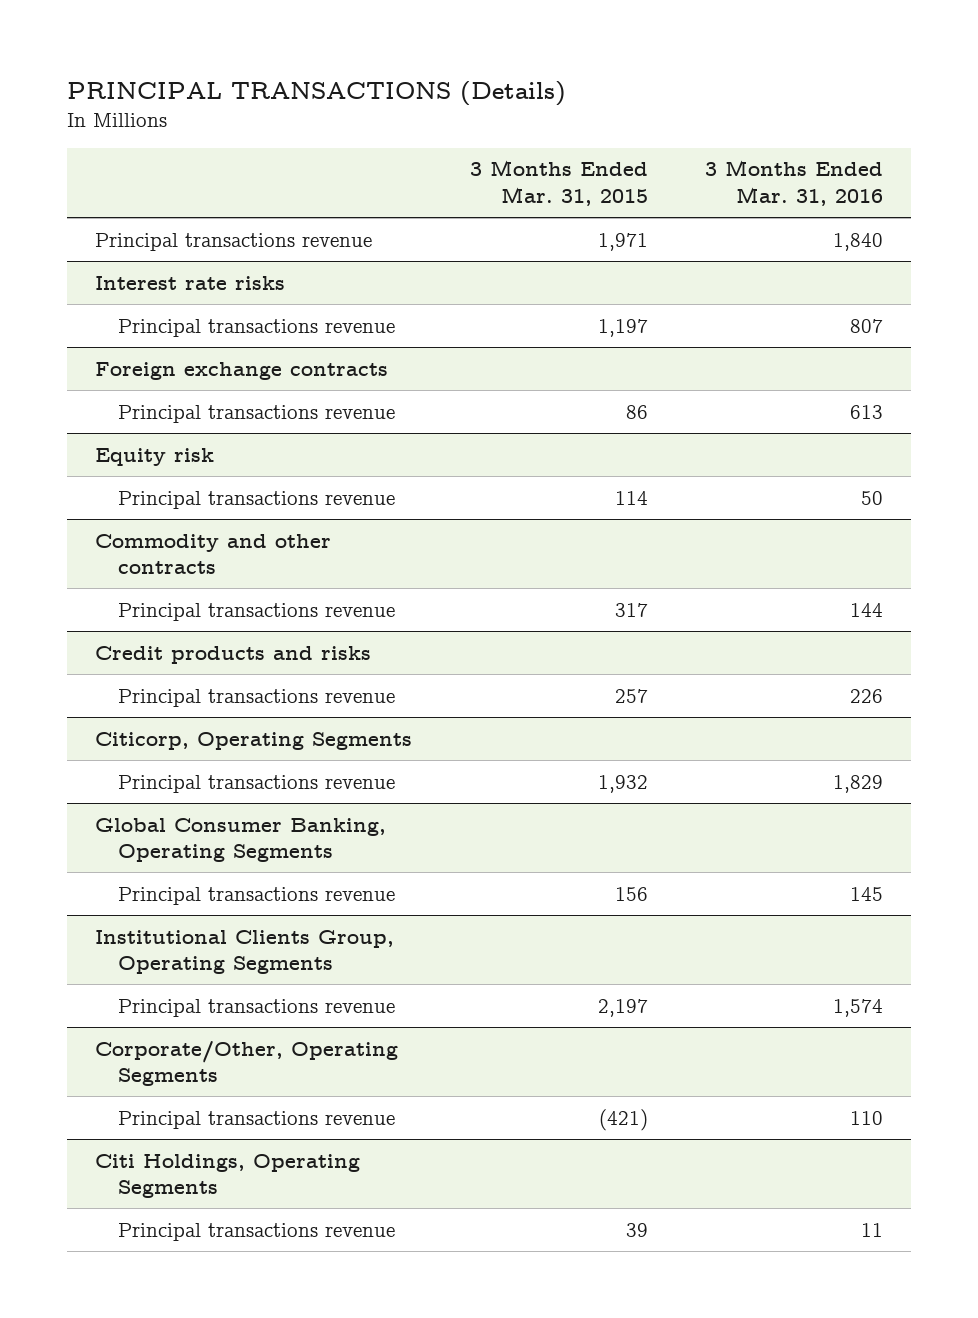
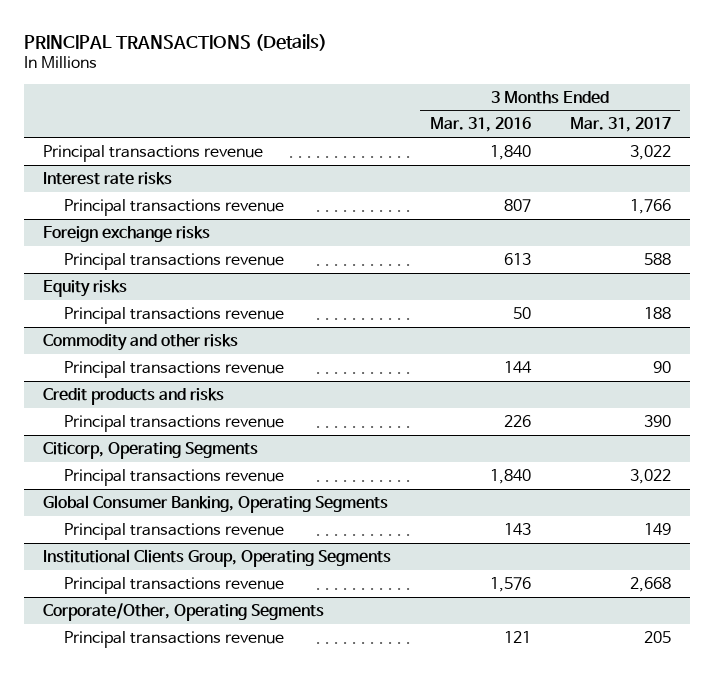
[469,160,648,206] 3 Months Ended Mar. 31, 2015 -> none
none -> [569,117,671,133] Mar. 31, 2017
[95,361,389,380] Foreign exchange contracts -> [43,225,211,242] Foreign exchange risks
[95,447,215,466] Equity risk -> [43,279,128,297] Equity risks
[95,533,332,575] Commodity and other contracts -> [43,333,239,351] Commodity and other risks
[832,774,883,793] 1,829 -> [490,468,532,484] 1,840
[849,886,883,901] 145 -> [504,522,532,535] 143
[832,998,883,1017] 1,574 -> [490,576,532,592] 1,576
[95,1153,361,1199] Citi Holdings, Operating Segments -> none
[117,1222,395,1241] Principal transactions revenue -> none
[849,1110,883,1125] 110 -> [504,630,532,643] 121

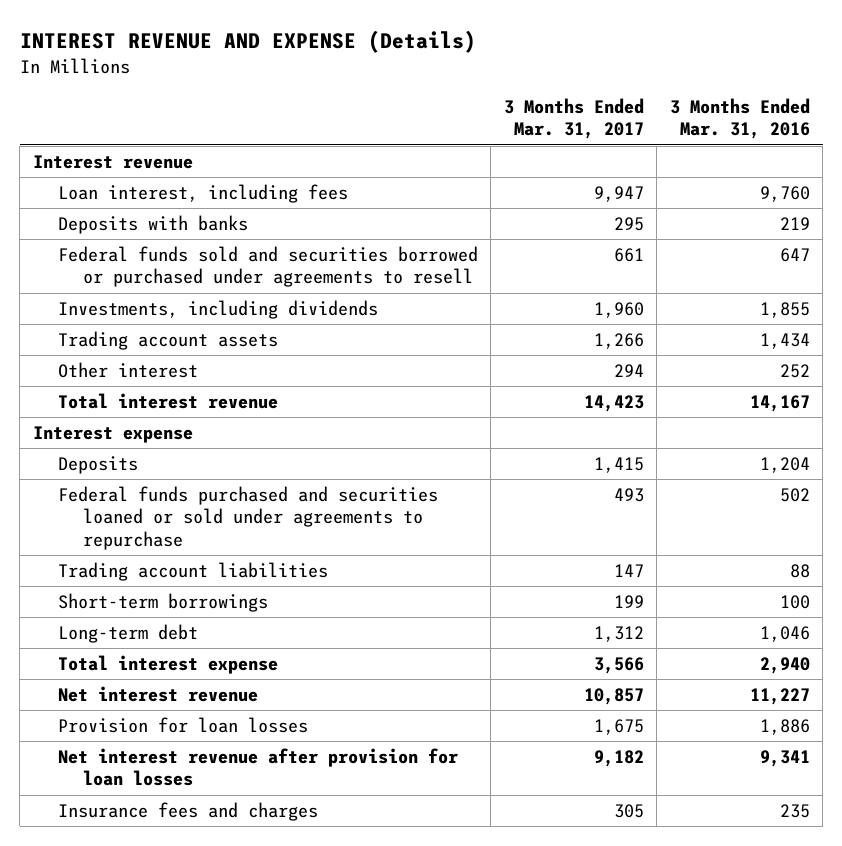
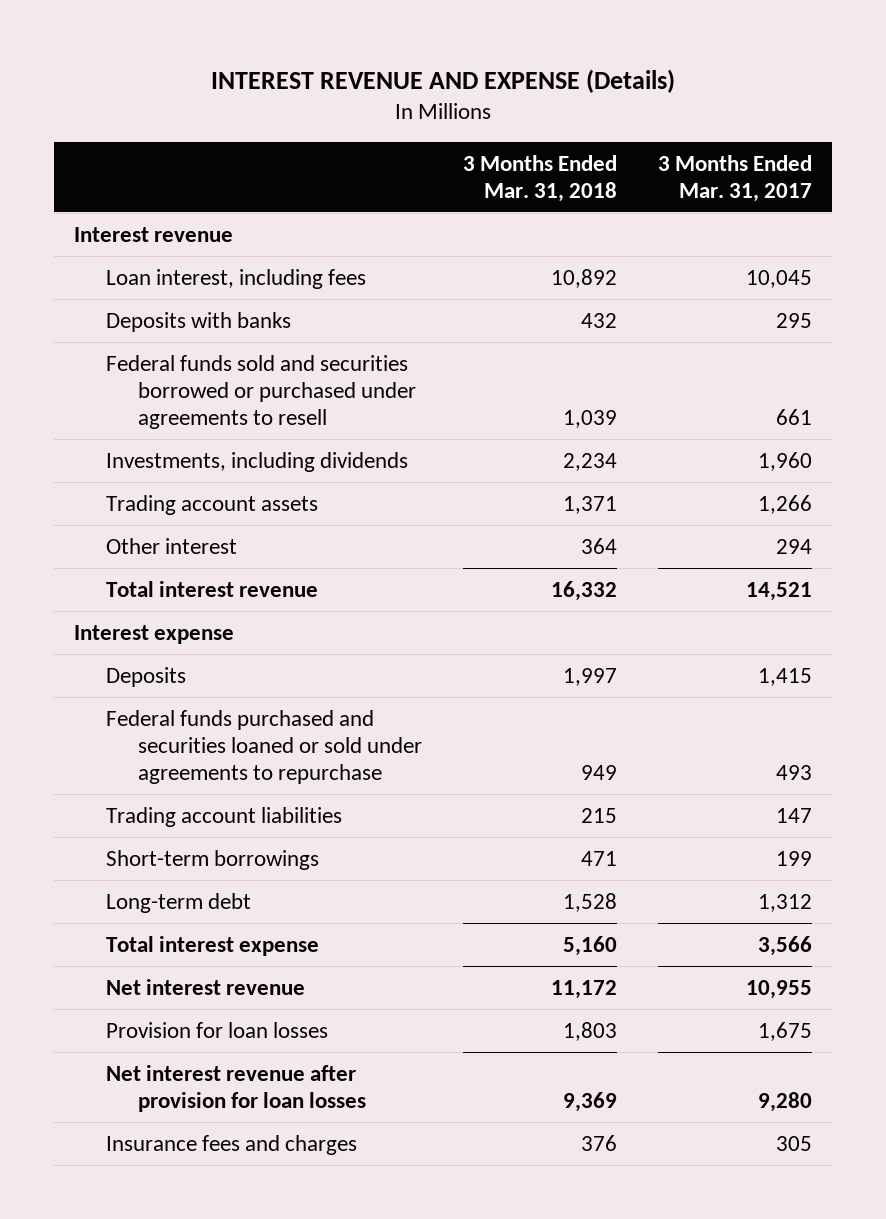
[669,97,810,140] 3 Months Ended Mar. 31, 2016 -> none
none -> [463,154,618,202] 3 Months Ended Mar. 31, 2018
[593,186,644,203] 9,947 -> [745,269,812,288] 10,045
[583,395,644,413] 14,423 -> [745,581,812,601] 14,521
[583,688,644,706] 10,857 -> [745,979,812,999] 10,955
[593,750,644,768] 9,182 -> [757,1091,812,1112] 9,280

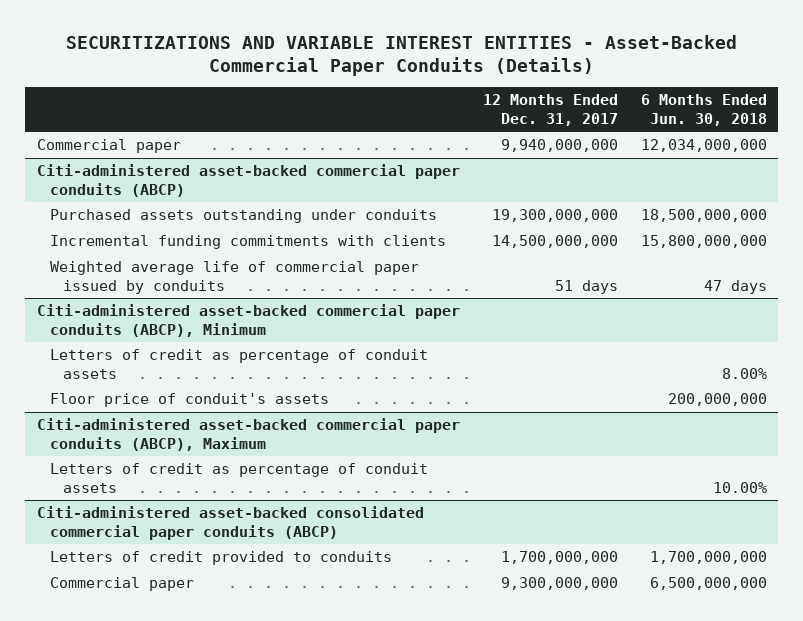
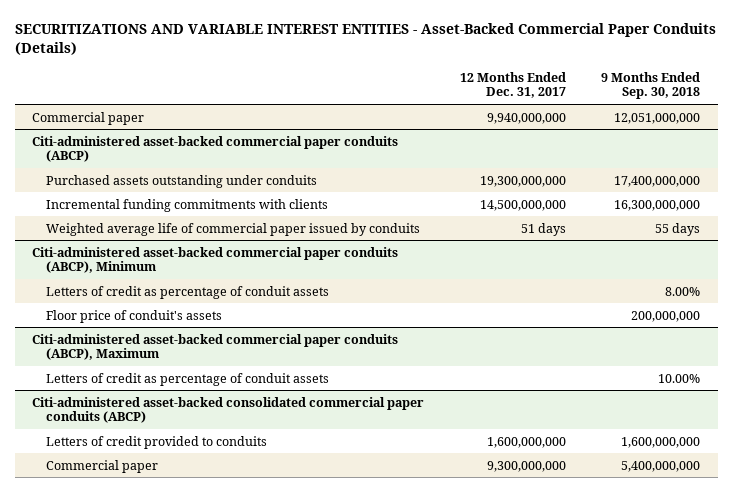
[640,94,767,126] 6 Months Ended Jun. 30, 2018 -> none
none -> [601,71,701,100] 9 Months Ended Sep. 30, 2018
[500,551,618,565] 1,700,000,000 -> [486,436,566,448] 1,600,000,000

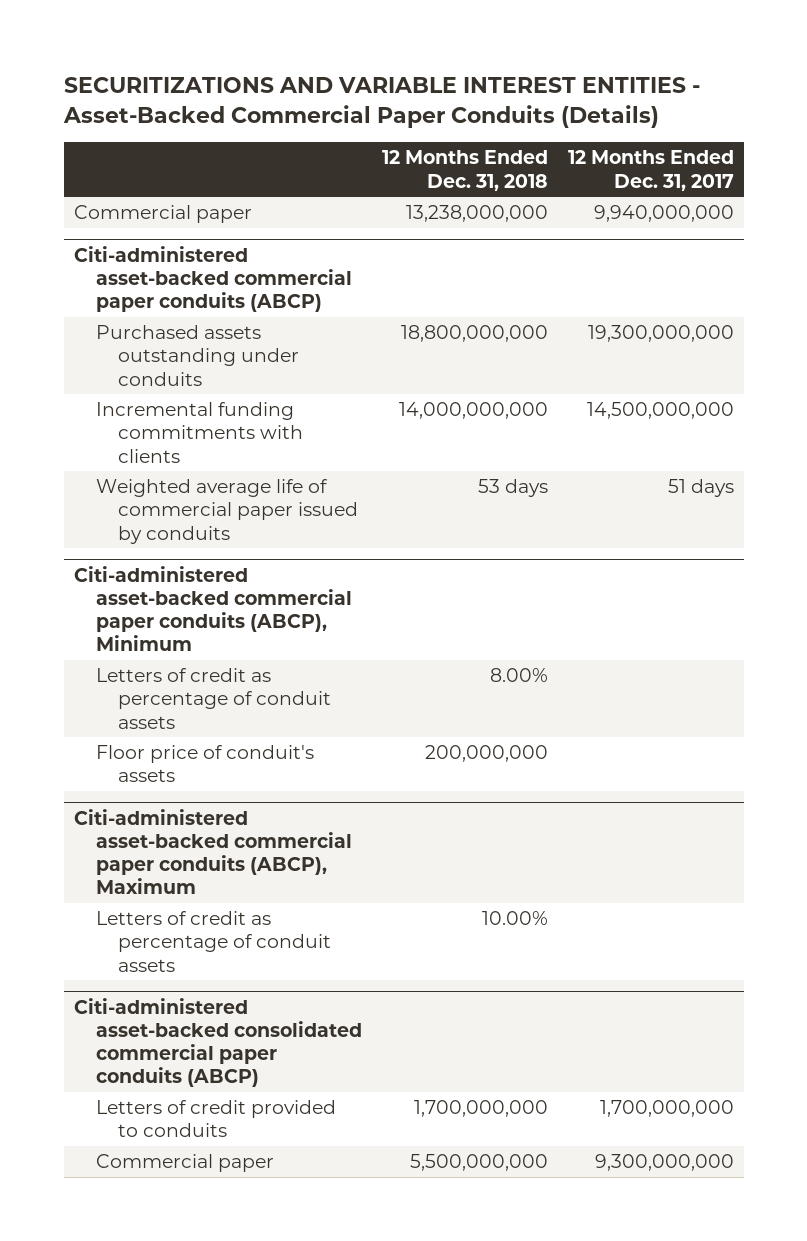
[601,71,701,100] 9 Months Ended Sep. 30, 2018 -> none
none -> [381,150,548,191] 12 Months Ended Dec. 31, 2018
[486,436,566,448] 1,600,000,000 -> [599,1100,734,1118] 1,700,000,000

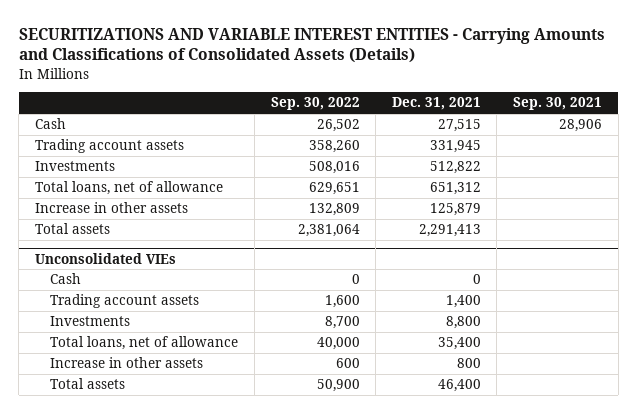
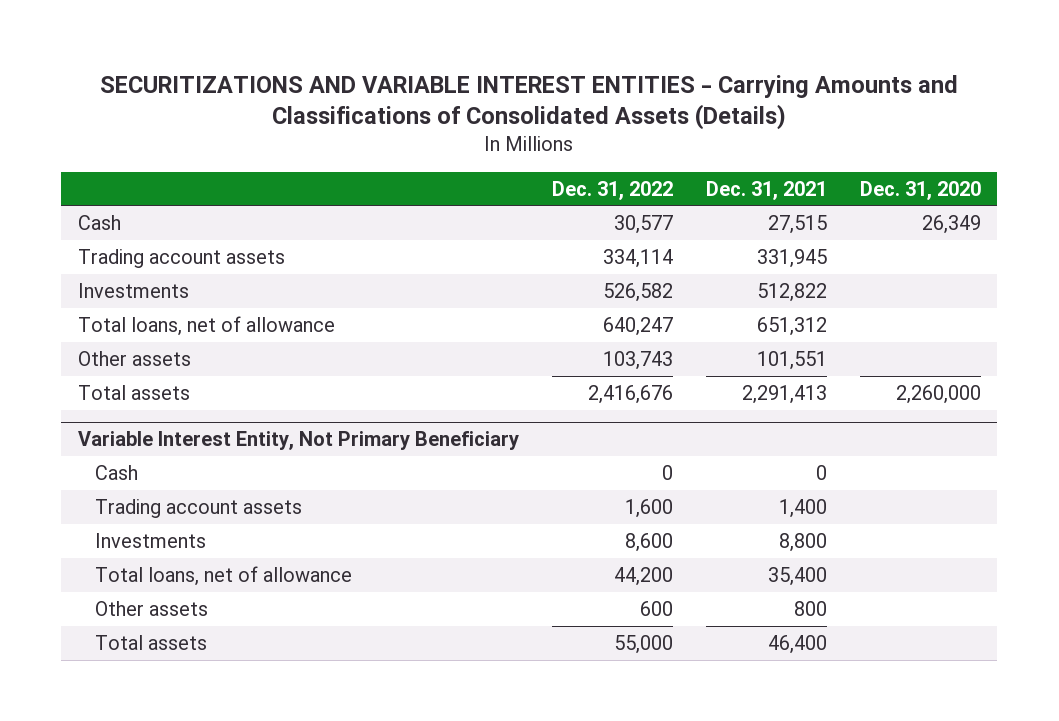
[270,97,360,111] Sep. 30, 2022 -> none
[513,97,603,111] Sep. 30, 2021 -> none
none -> [551,180,673,200] Dec. 31, 2022
none -> [859,180,981,200] Dec. 31, 2020
[34,202,188,214] Increase in other assets -> [77,350,191,366] Other assets
[429,203,481,217] 125,879 -> [756,350,827,370] 101,551
[34,252,176,264] Unconsolidated VIEs -> [77,430,519,450] Variable Interest Entity, Not Primary Beneficiary
[50,357,204,369] Increase in other assets -> [94,600,208,616] Other assets

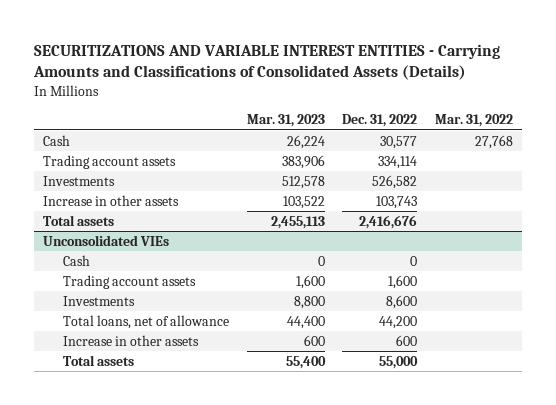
[705,180,827,200] Dec. 31, 2021 -> none
[859,180,981,200] Dec. 31, 2020 -> none
none -> [246,114,325,128] Mar. 31, 2023
none -> [435,114,514,128] Mar. 31, 2022
[77,315,335,336] Total loans, net of allowance -> none
[77,350,191,366] Other assets -> [43,194,180,206] Increase in other assets
[77,430,519,450] Variable Interest Entity, Not Primary Beneficiary -> [43,234,170,246] Unconsolidated VIEs
[94,600,208,616] Other assets -> [62,334,199,346] Increase in other assets

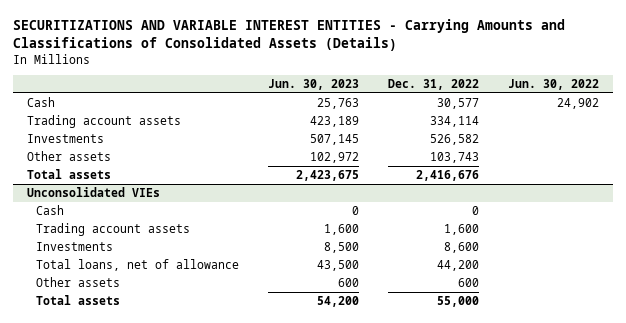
[246,114,325,128] Mar. 31, 2023 -> none
[435,114,514,128] Mar. 31, 2022 -> none
none -> [267,79,359,91] Jun. 30, 2023
none -> [507,79,599,91] Jun. 30, 2022
[43,194,180,206] Increase in other assets -> [27,151,112,162] Other assets
[62,334,199,346] Increase in other assets -> [35,277,120,288] Other assets

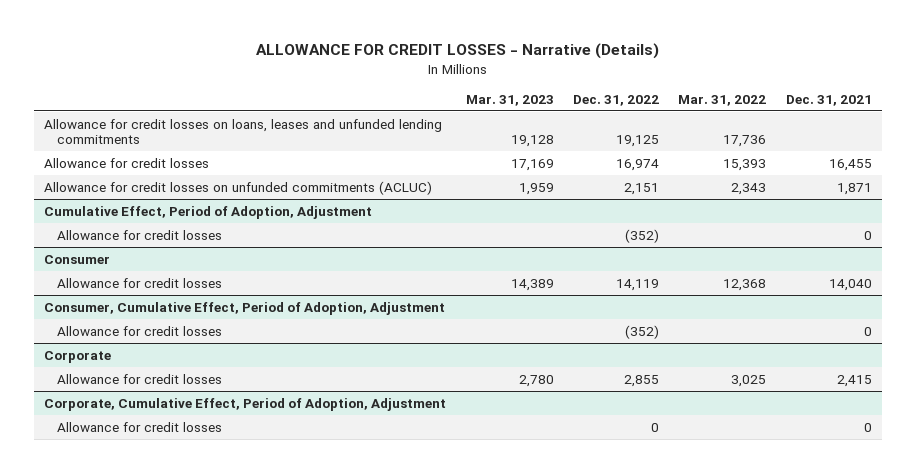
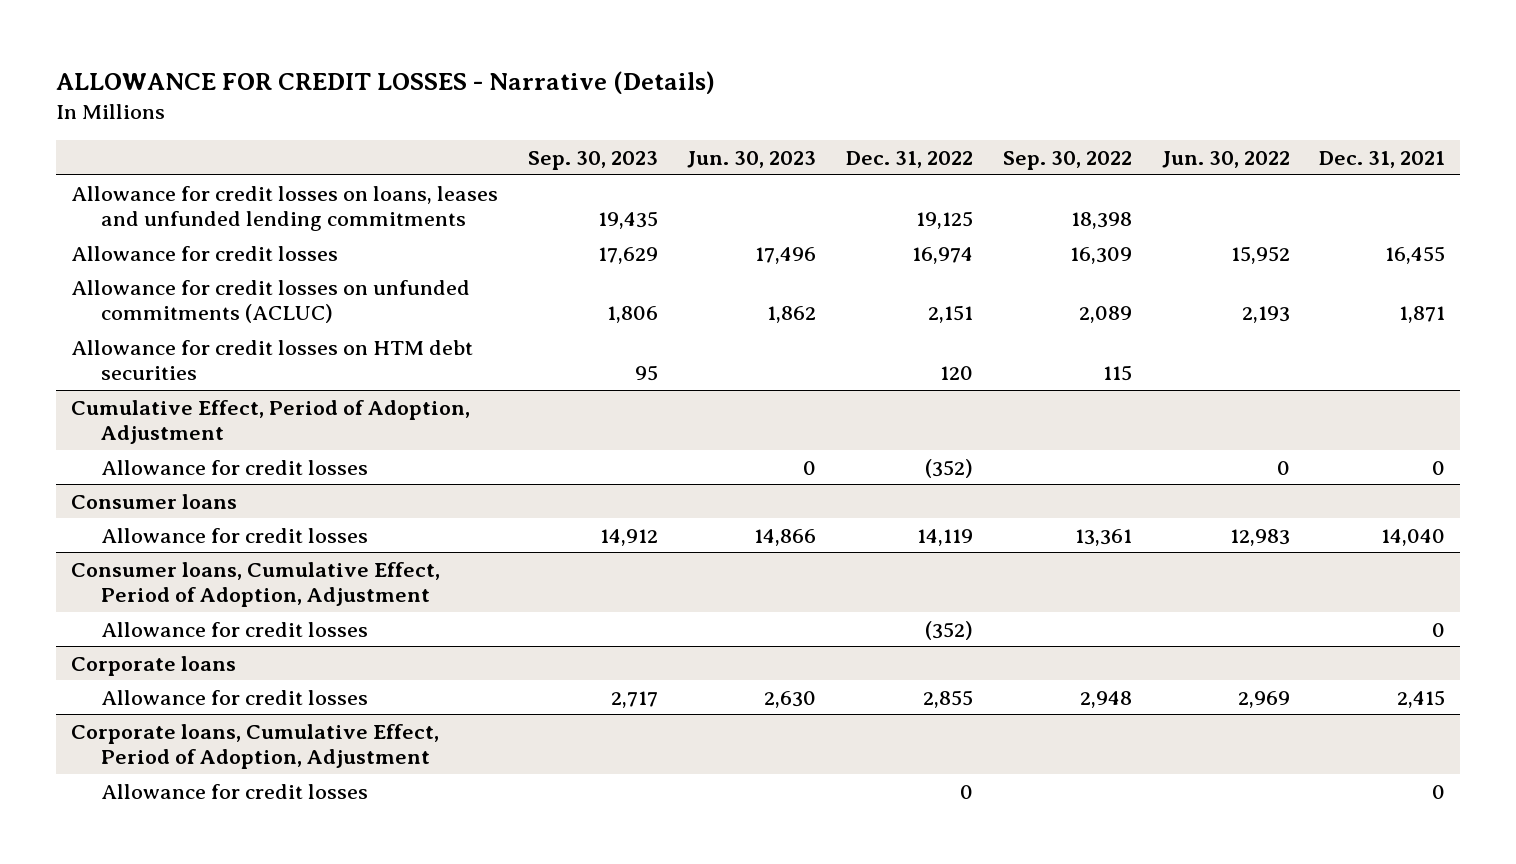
[465,94,554,106] Mar. 31, 2023 -> none
[678,94,767,106] Mar. 31, 2022 -> none
none -> [527,150,658,170] Sep. 30, 2023
none -> [687,150,817,168] Jun. 30, 2023
none -> [1002,150,1132,170] Sep. 30, 2022
none -> [1161,150,1290,168] Jun. 30, 2022
none -> [71,339,474,380] Allowance for credit losses on HTM debt securities
[44,254,111,264] Consumer -> [71,493,238,509] Consumer loans
[44,301,446,315] Consumer, Cumulative Effect, Period of Adoption, Adjustment -> [71,561,441,607] Consumer loans, Cumulative Effect, Period of Adoption, Adjustment
[44,350,112,363] Corporate -> [71,655,237,676] Corporate loans
[44,397,447,411] Corporate, Cumulative Effect, Period of Adoption, Adjustment -> [71,723,440,769] Corporate loans, Cumulative Effect, Period of Adoption, Adjustment

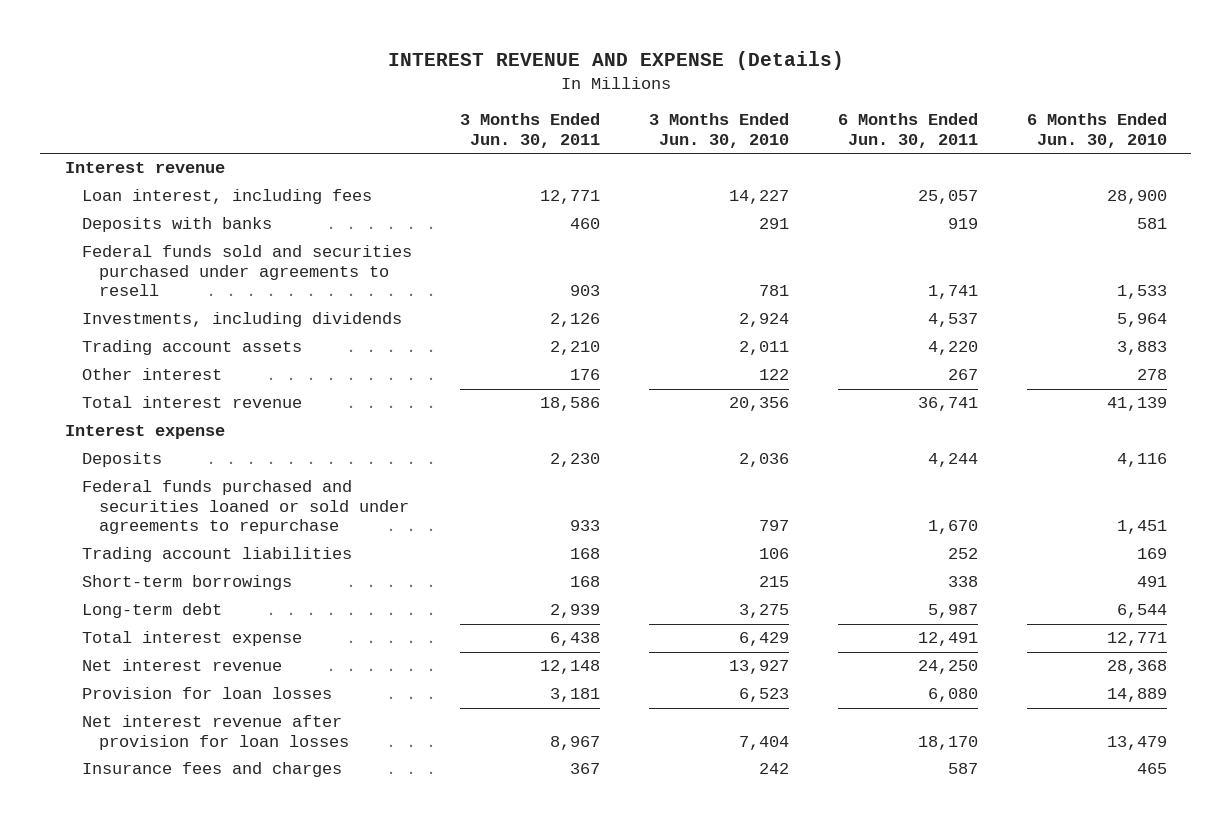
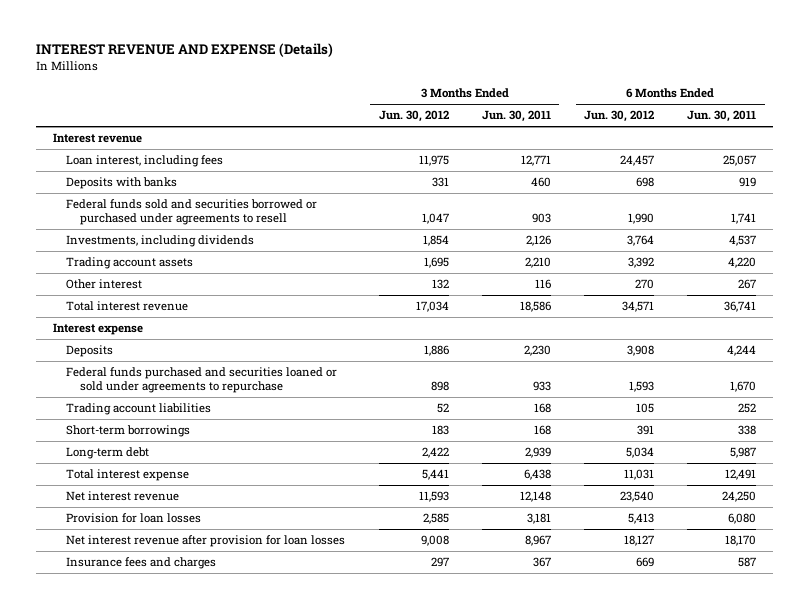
[649,113,790,148] 3 Months Ended Jun. 30, 2010 -> none
[1026,113,1167,148] 6 Months Ended Jun. 30, 2010 -> none
none -> [378,110,449,123] Jun. 30, 2012
none -> [584,110,655,123] Jun. 30, 2012
[81,245,412,297] Federal funds sold and securities purchased under agreements to resell -> [66,199,318,225] Federal funds sold and securities borrowed or purchased under agreements to resell
[570,369,601,381] 176 -> [534,279,551,290] 116

